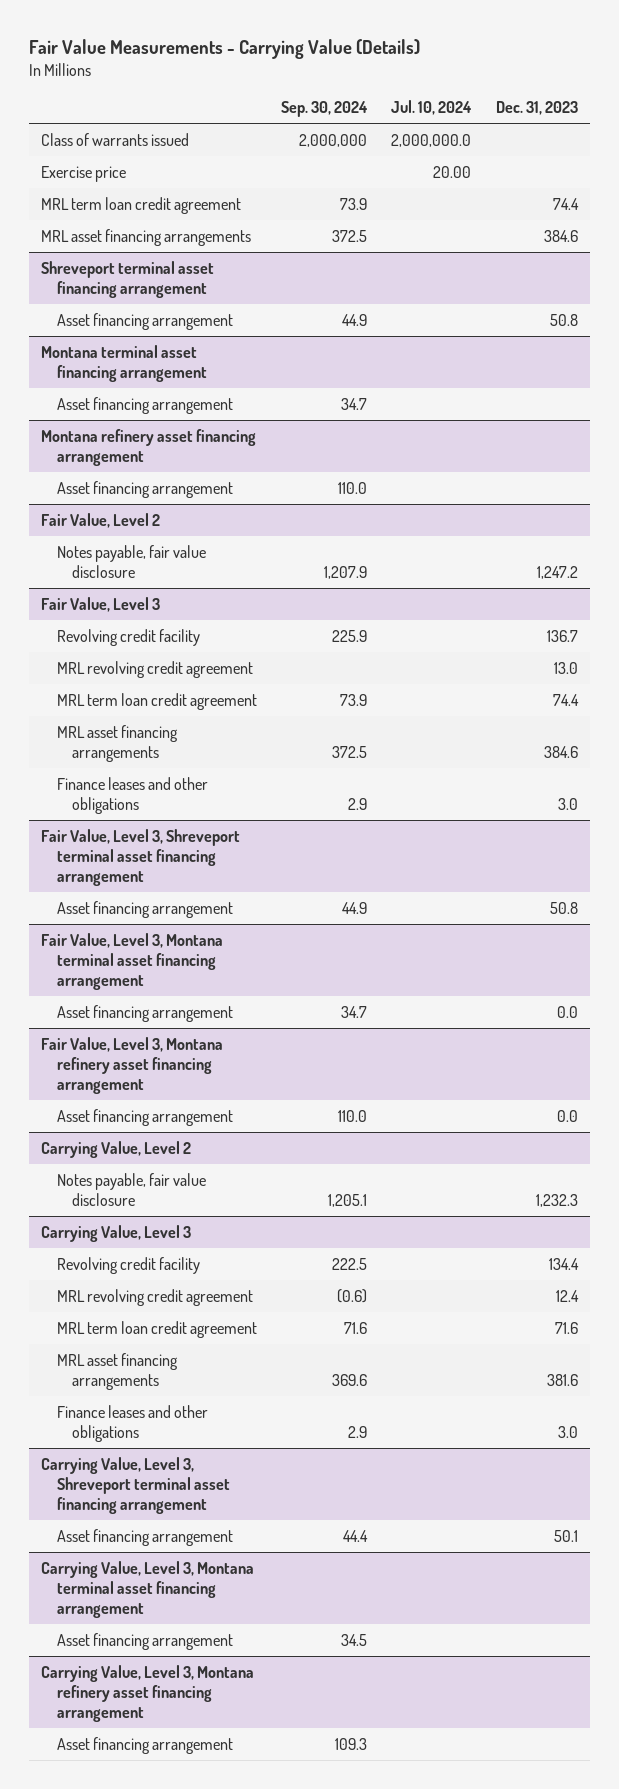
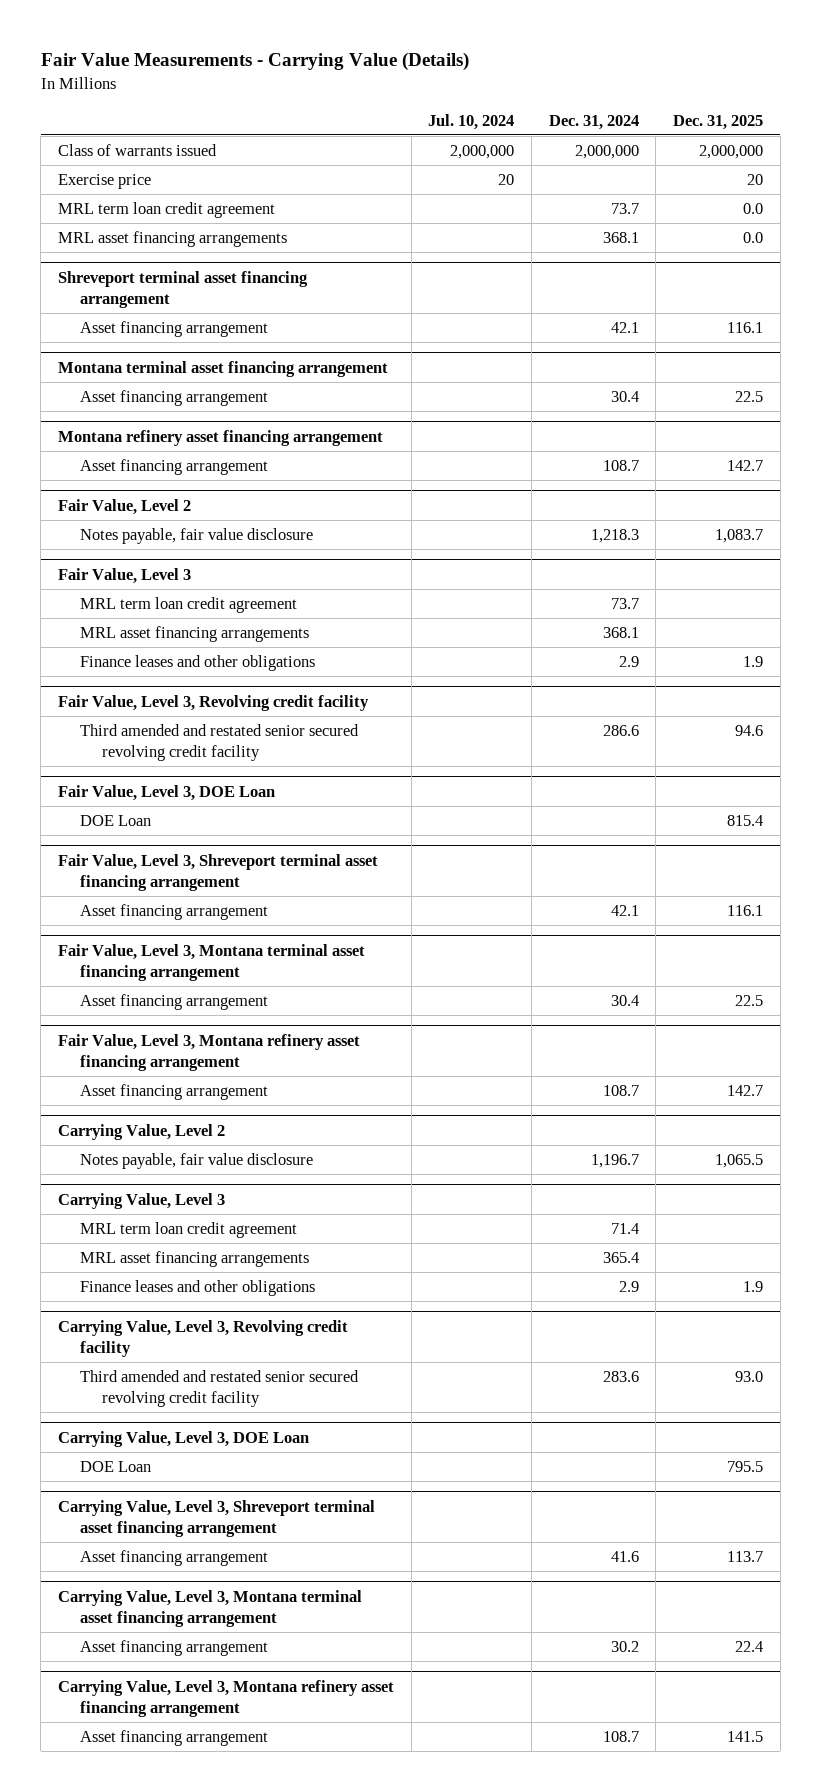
[281,101,369,118] Sep. 30, 2024 -> none
[495,101,578,116] Dec. 31, 2023 -> none
none -> [548,114,639,130] Dec. 31, 2024
none -> [672,114,763,130] Dec. 31, 2025
[391,133,472,147] 2,000,000.0 -> [450,145,515,160] 2,000,000
[433,165,472,178] 20.00 -> [498,174,515,186] 20
[56,628,200,646] Revolving credit facility -> none
[56,660,253,678] MRL revolving credit agreement -> none
none -> [57,694,369,711] Fair Value, Level 3, Revolving credit facility
none -> [80,724,360,762] Third amended and restated senior secured revolving credit facility
none -> [57,784,275,801] Fair Value, Level 3, DOE Loan
none -> [80,815,152,827] DOE Loan
[56,1256,200,1274] Revolving credit facility -> none
[56,1288,253,1306] MRL revolving credit agreement -> none
none -> [57,1319,348,1357] Carrying Value, Level 3, Revolving credit facility
none -> [80,1370,360,1408] Third amended and restated senior secured revolving credit facility
none -> [57,1430,309,1447] Carrying Value, Level 3, DOE Loan
none -> [80,1461,152,1473] DOE Loan

